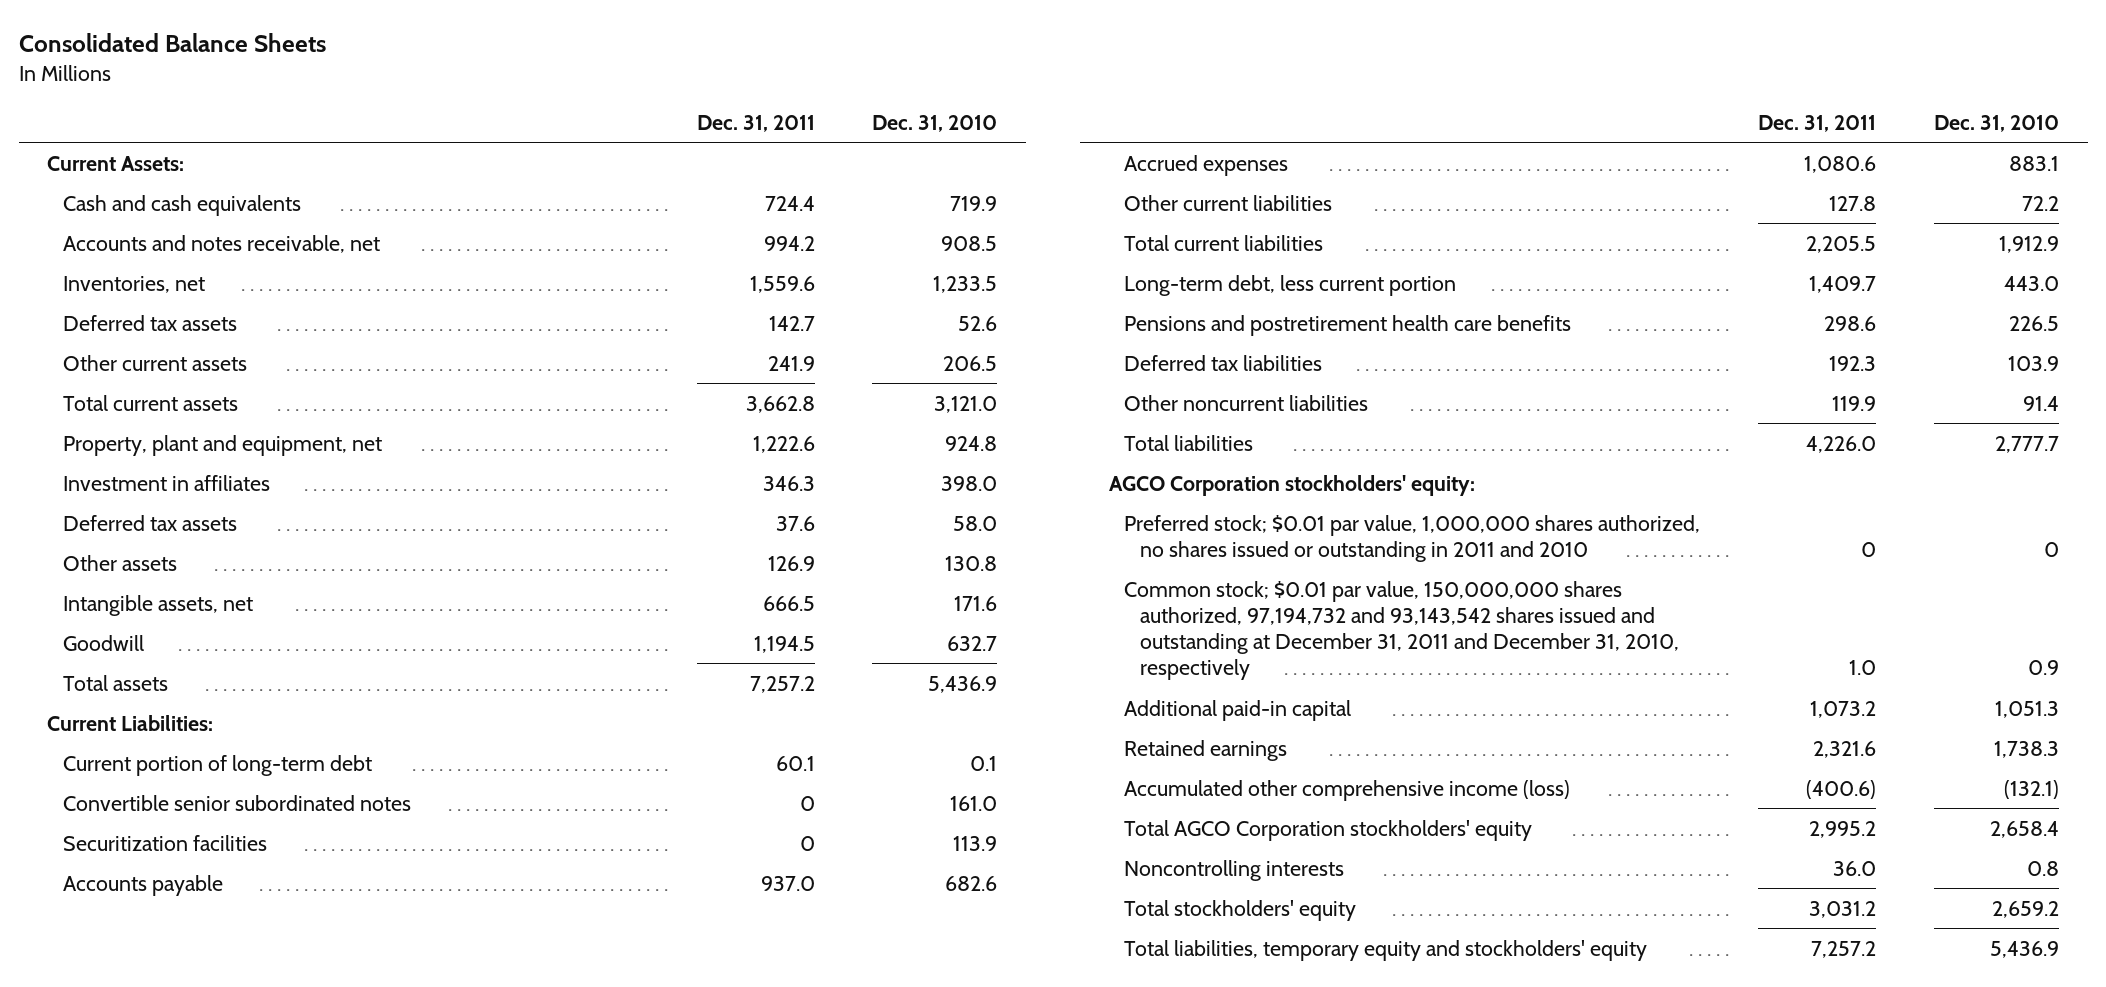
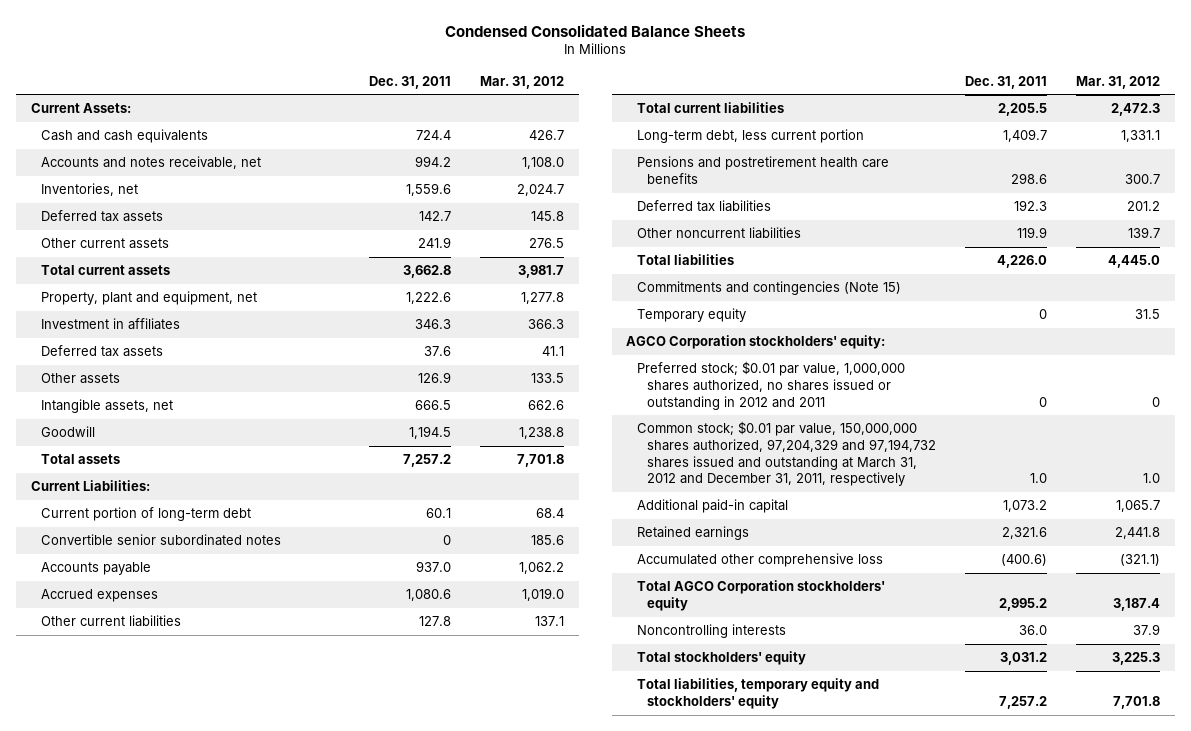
[18,32,326,52] Consolidated Balance Sheets -> [445,23,746,37] Condensed Consolidated Balance Sheets
[872,114,998,132] Dec. 31, 2010 -> none
none -> [480,75,565,89] Mar. 31, 2012
[62,834,267,851] Securitization facilities -> none
none -> [636,281,901,296] Commitments and contingencies (Note 15)
none -> [636,308,746,323] Temporary equity
[1124,514,1701,562] Preferred stock; $0.01 par value, 1,000,000 shares authorized, no shares issued or outstanding in 2011 and 2010 -> [636,361,905,410] Preferred stock; $0.01 par value, 1,000,000 shares authorized, no shares issued or outstanding in 2012 and 2011
[1124,580,1679,681] Common stock; $0.01 par value, 150,000,000 shares authorized, 97,194,732 and 93,143,542 shares issued and outstanding at December 31, 2011 and December 31, 2010, respectively -> [636,421,936,487] Common stock; $0.01 par value, 150,000,000 shares authorized, 97,204,329 and 97,194,732 shares issued and outstanding at March 31, 2012 and December 31, 2011, respectively
[1124,779,1571,801] Accumulated other comprehensive income (loss) -> [636,553,883,568] Accumulated other comprehensive loss

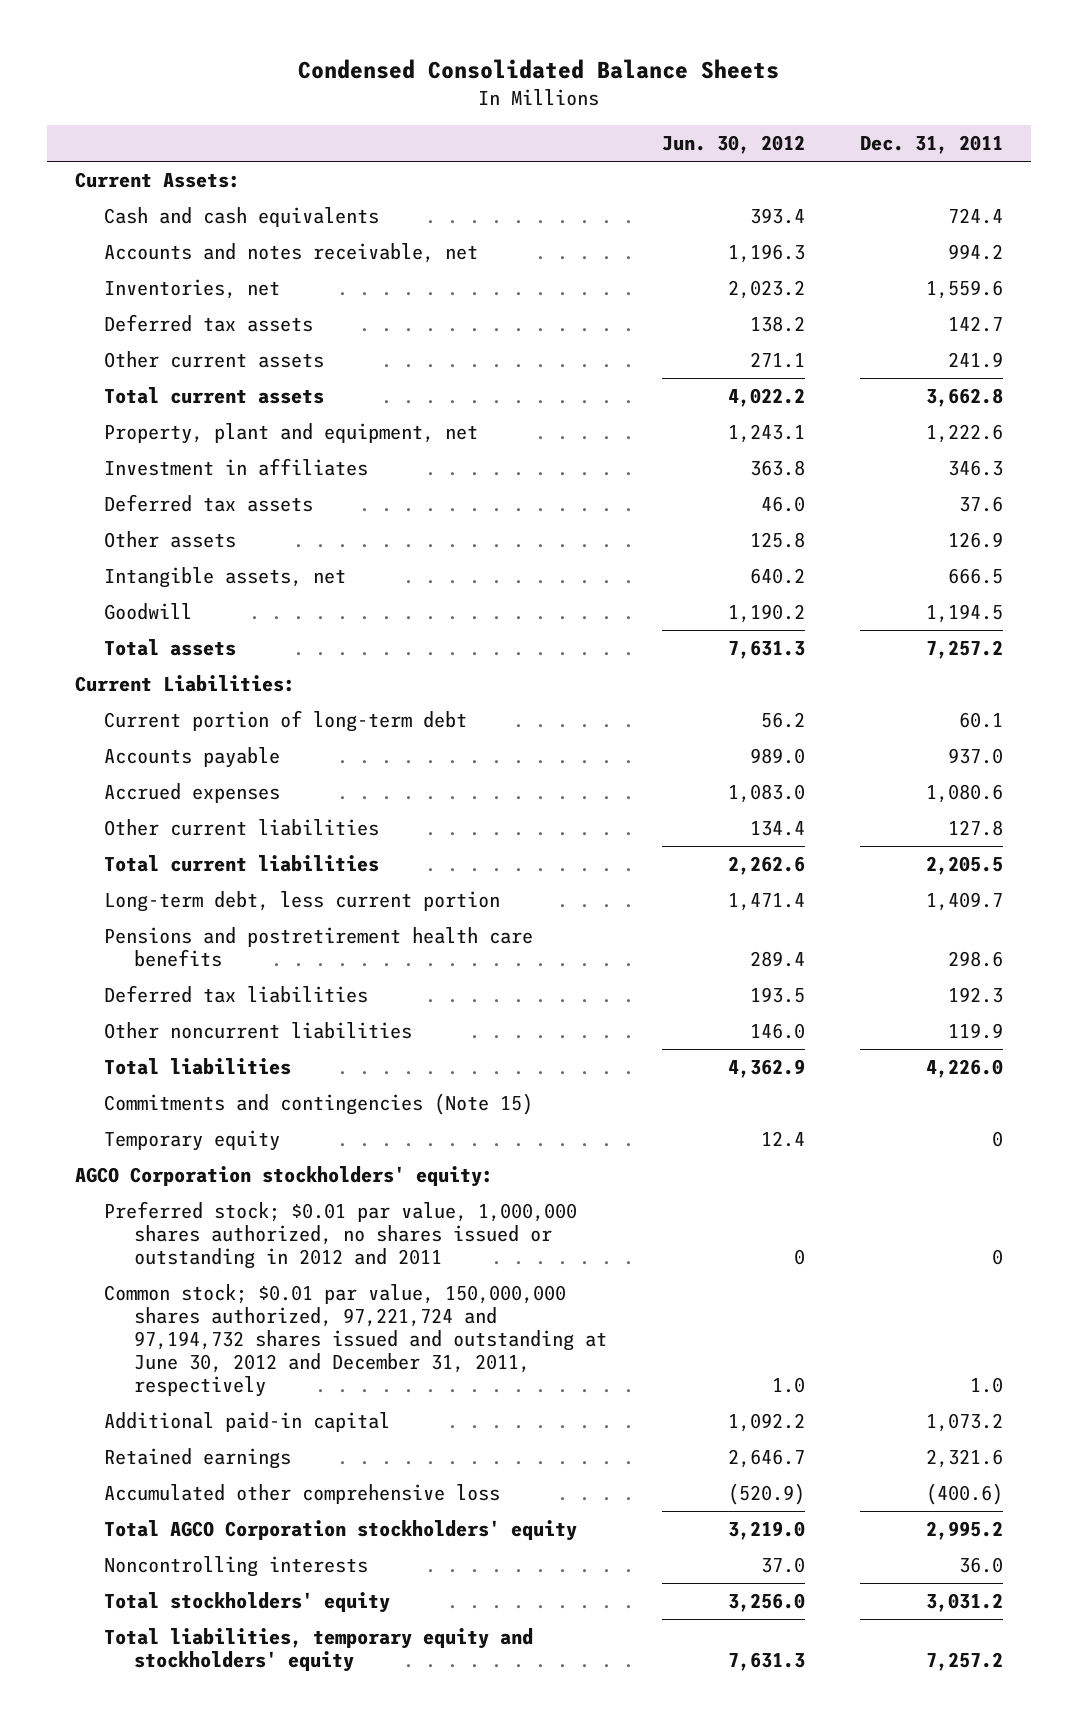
[480,75,565,89] Mar. 31, 2012 -> none
none -> [662,135,806,155] Jun. 30, 2012
[40,534,281,547] Convertible senior subordinated notes -> none
[636,421,936,487] Common stock; $0.01 par value, 150,000,000 shares authorized, 97,204,329 and 97,194,732 shares issued and outstanding at March 31, 2012 and December 31, 2011, respectively -> [104,1284,607,1398] Common stock; $0.01 par value, 150,000,000 shares authorized, 97,221,724 and 97,194,732 shares issued and outstanding at June 30, 2012 and December 31, 2011, respectively

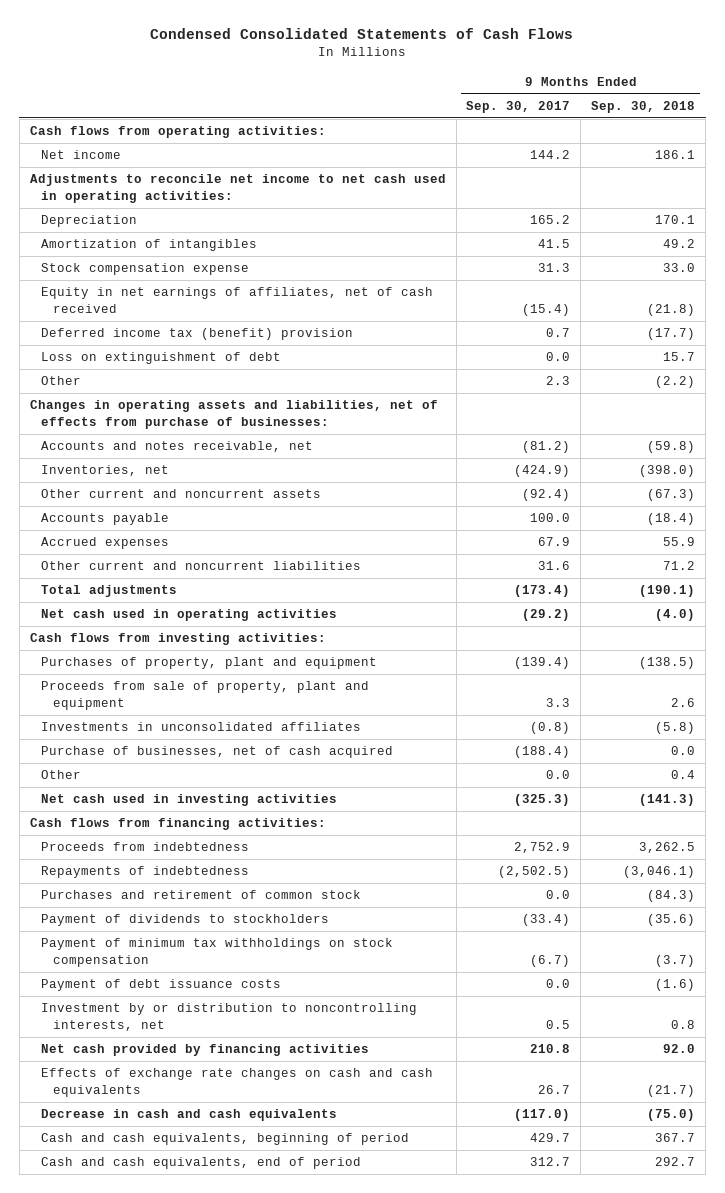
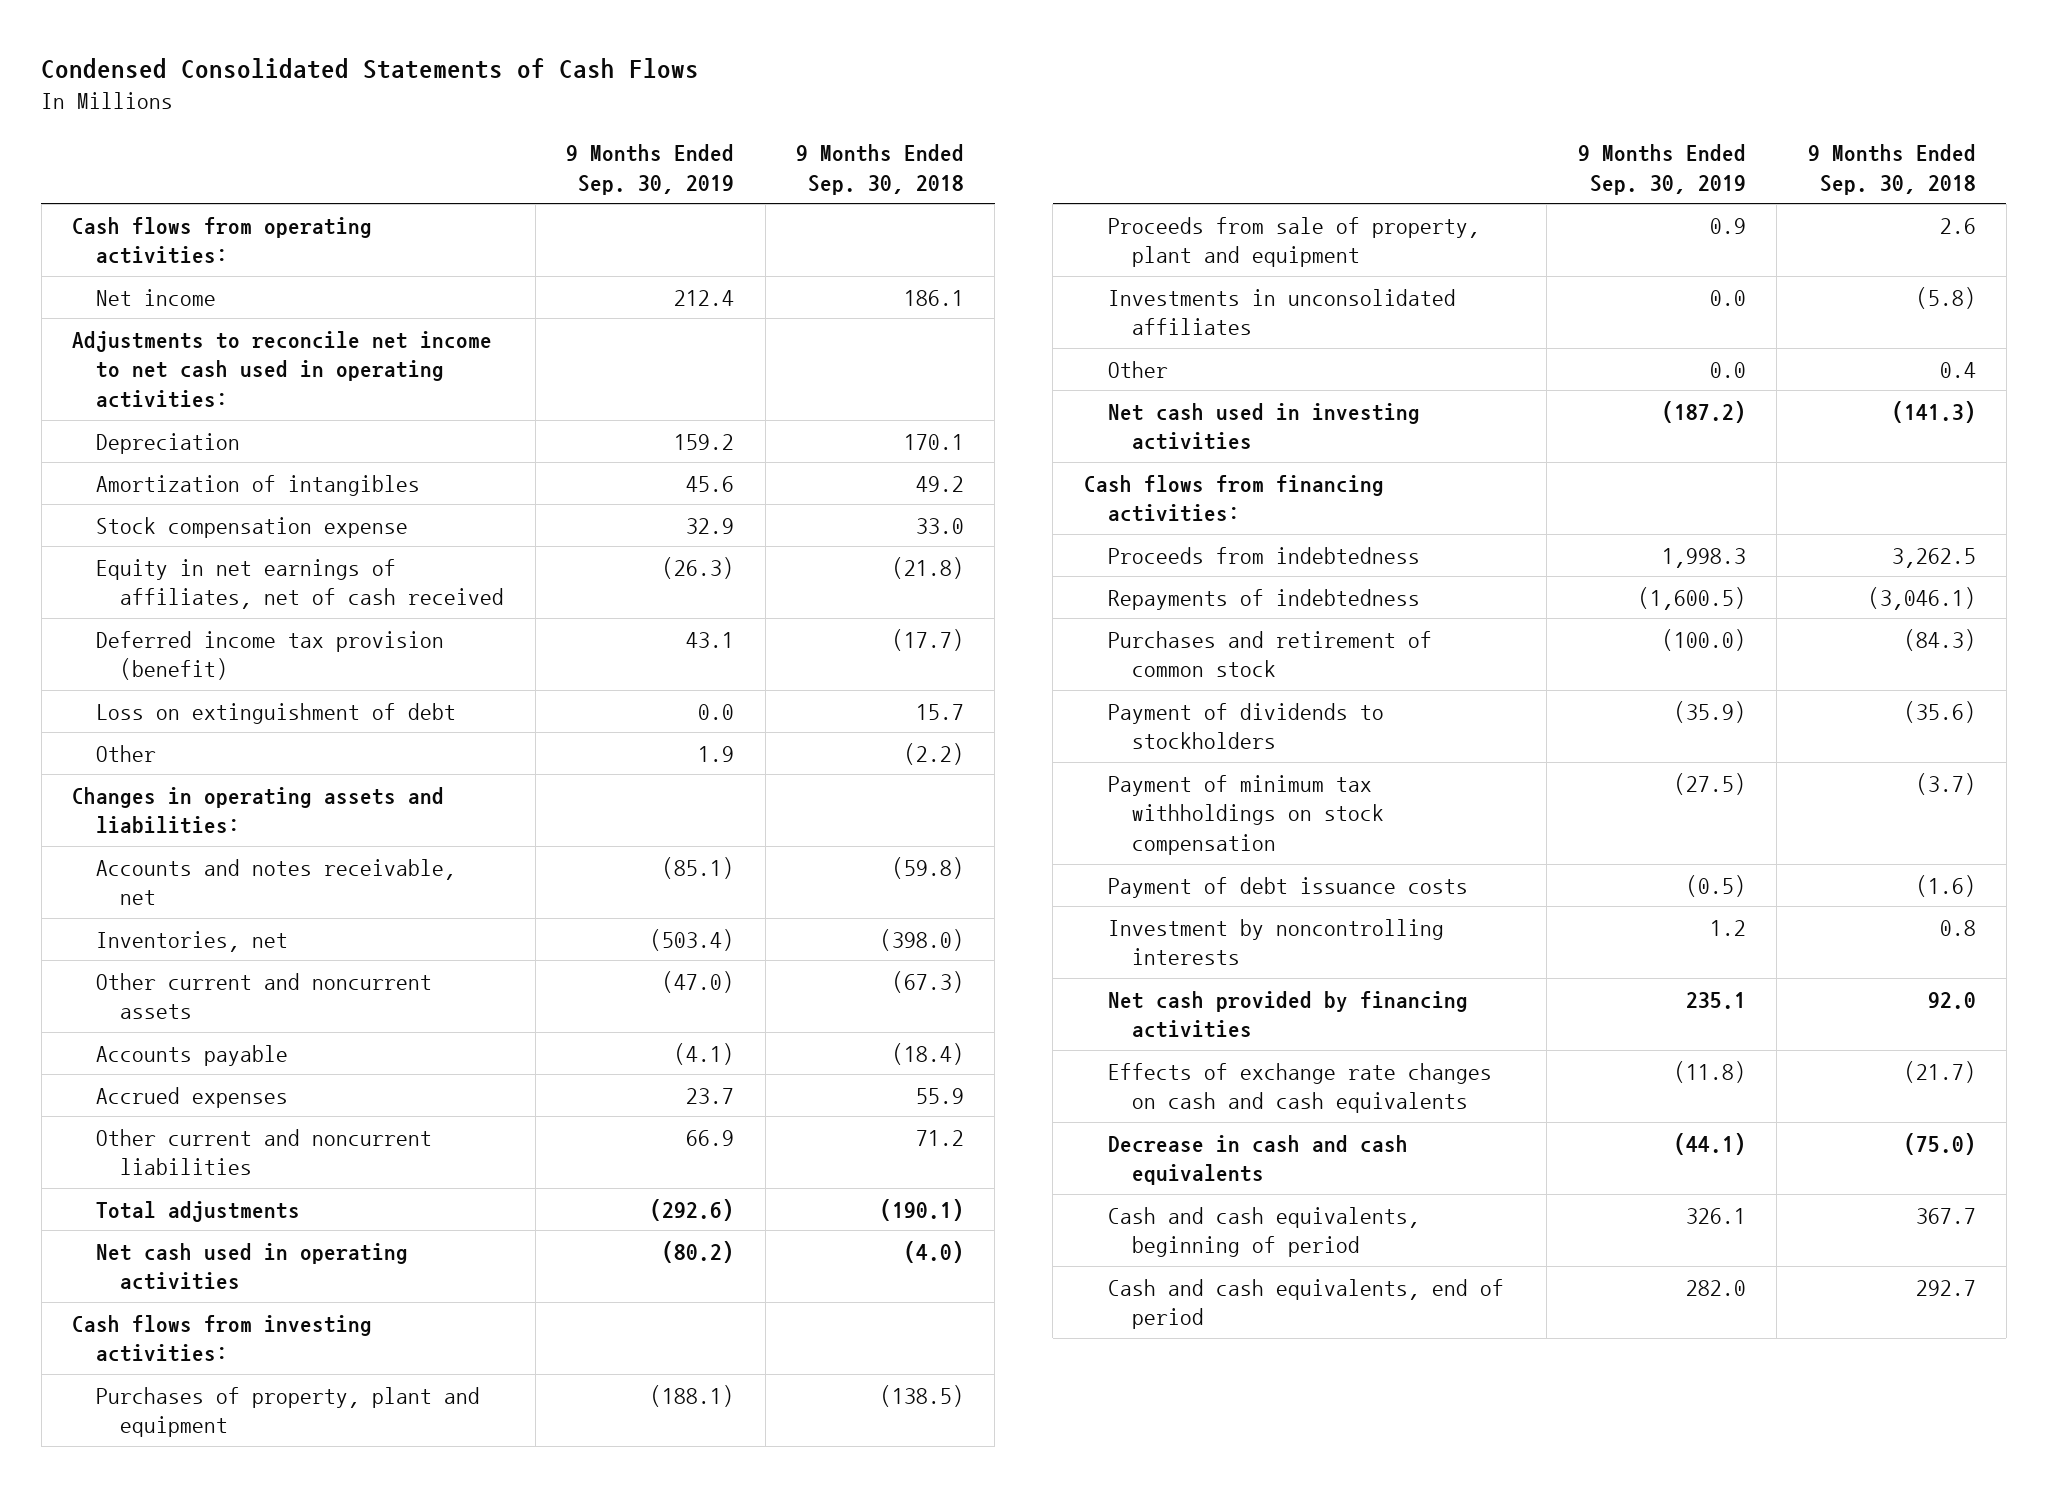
[466,100,571,113] Sep. 30, 2017 -> none
none -> [566,143,735,195] 9 Months Ended Sep. 30, 2019
[41,328,354,341] Deferred income tax (benefit) provision -> [96,630,445,681] Deferred income tax provision (benefit)
[29,400,438,429] Changes in operating assets and liabilities, net of effects from purchase of businesses: -> [72,786,445,835] Changes in operating assets and liabilities:
[41,746,394,759] Purchase of businesses, net of cash acquired -> none
[41,1003,418,1031] Investment by or distribution to noncontrolling interests, net -> [1107,918,1444,966] Investment by noncontrolling interests

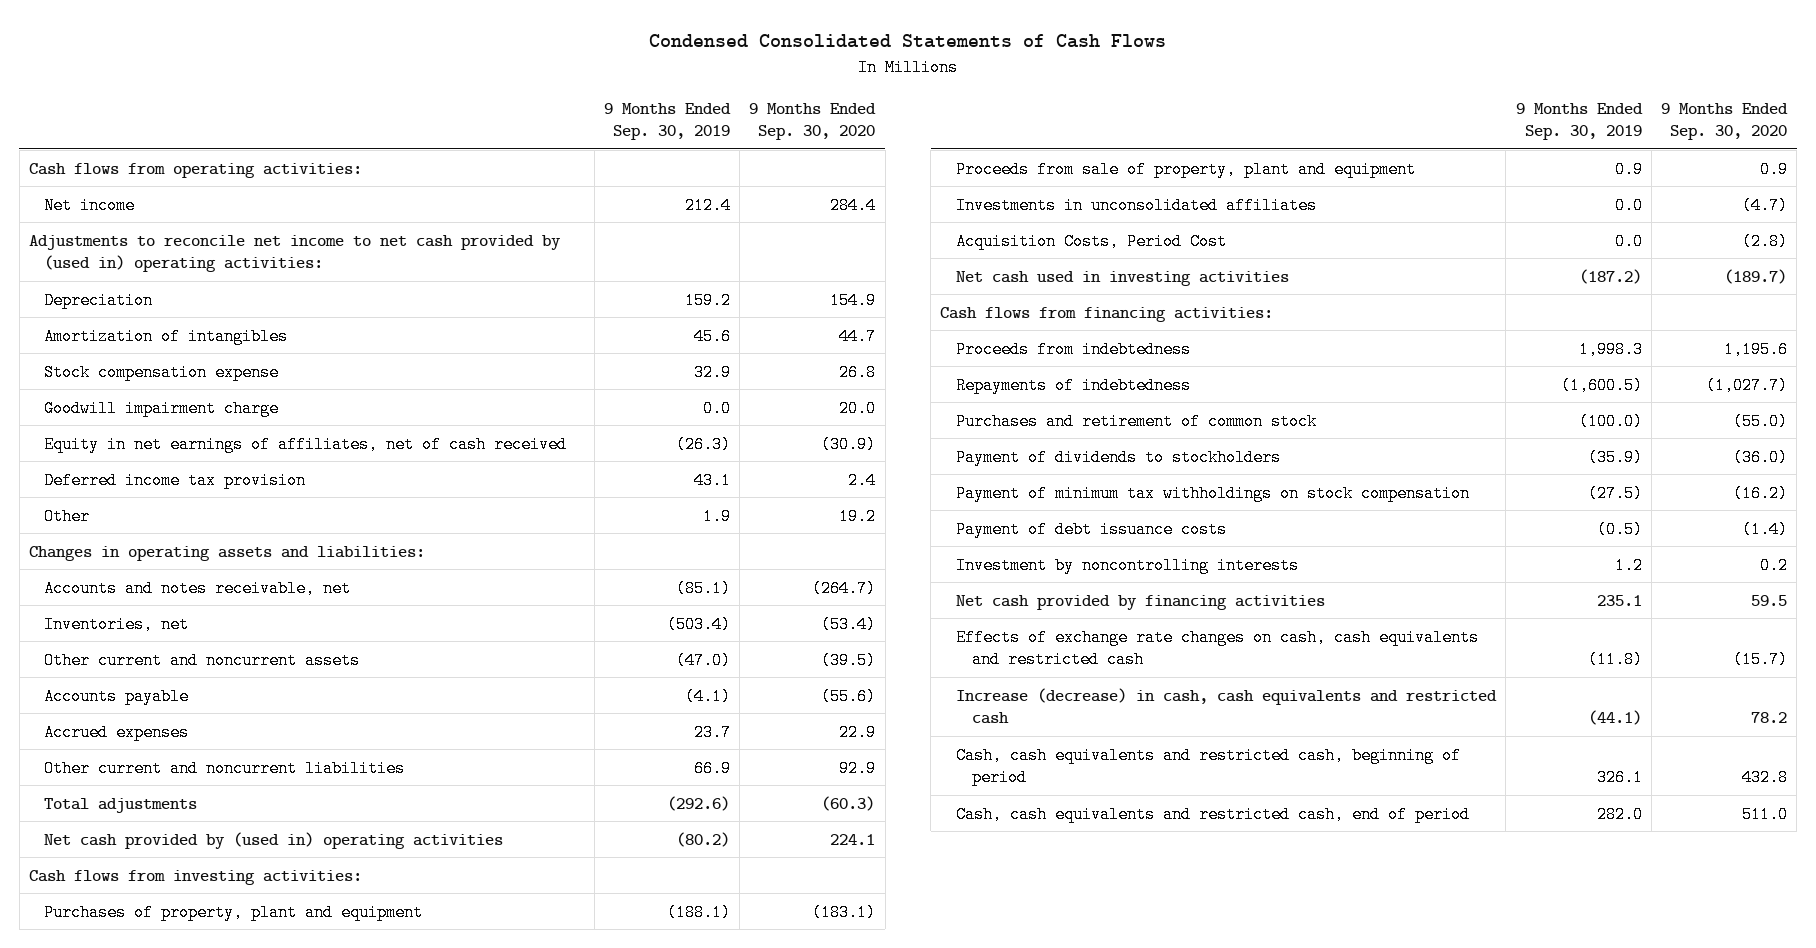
[796,143,965,195] 9 Months Ended Sep. 30, 2018 -> none
none -> [749,102,877,141] 9 Months Ended Sep. 30, 2020
[72,330,493,409] Adjustments to reconcile net income to net cash used in operating activities: -> [28,234,561,273] Adjustments to reconcile net income to net cash provided by (used in) operating activities:
none -> [44,399,280,417] Goodwill impairment charge
[96,702,457,724] Loss on extinguishment of debt -> none
[96,630,445,681] Deferred income tax provision (benefit) -> [44,471,307,489] Deferred income tax provision
[96,1242,409,1291] Net cash used in operating activities -> [44,831,504,849] Net cash provided by (used in) operating activities
[1107,360,1168,378] Other -> none
none -> [956,232,1228,250] Acquisition Costs, Period Cost
[1107,1062,1492,1114] Effects of exchange rate changes on cash and cash equivalents -> [956,628,1480,669] Effects of exchange rate changes on cash, cash equivalents and restricted cash
[1107,1134,1408,1186] Decrease in cash and cash equivalents -> [956,687,1498,725] Increase (decrease) in cash, cash equivalents and restricted cash
[1107,1206,1420,1258] Cash and cash equivalents, beginning of period -> [956,746,1462,787] Cash, cash equivalents and restricted cash, beginning of period
[1107,1278,1504,1330] Cash and cash equivalents, end of period -> [956,805,1471,823] Cash, cash equivalents and restricted cash, end of period

